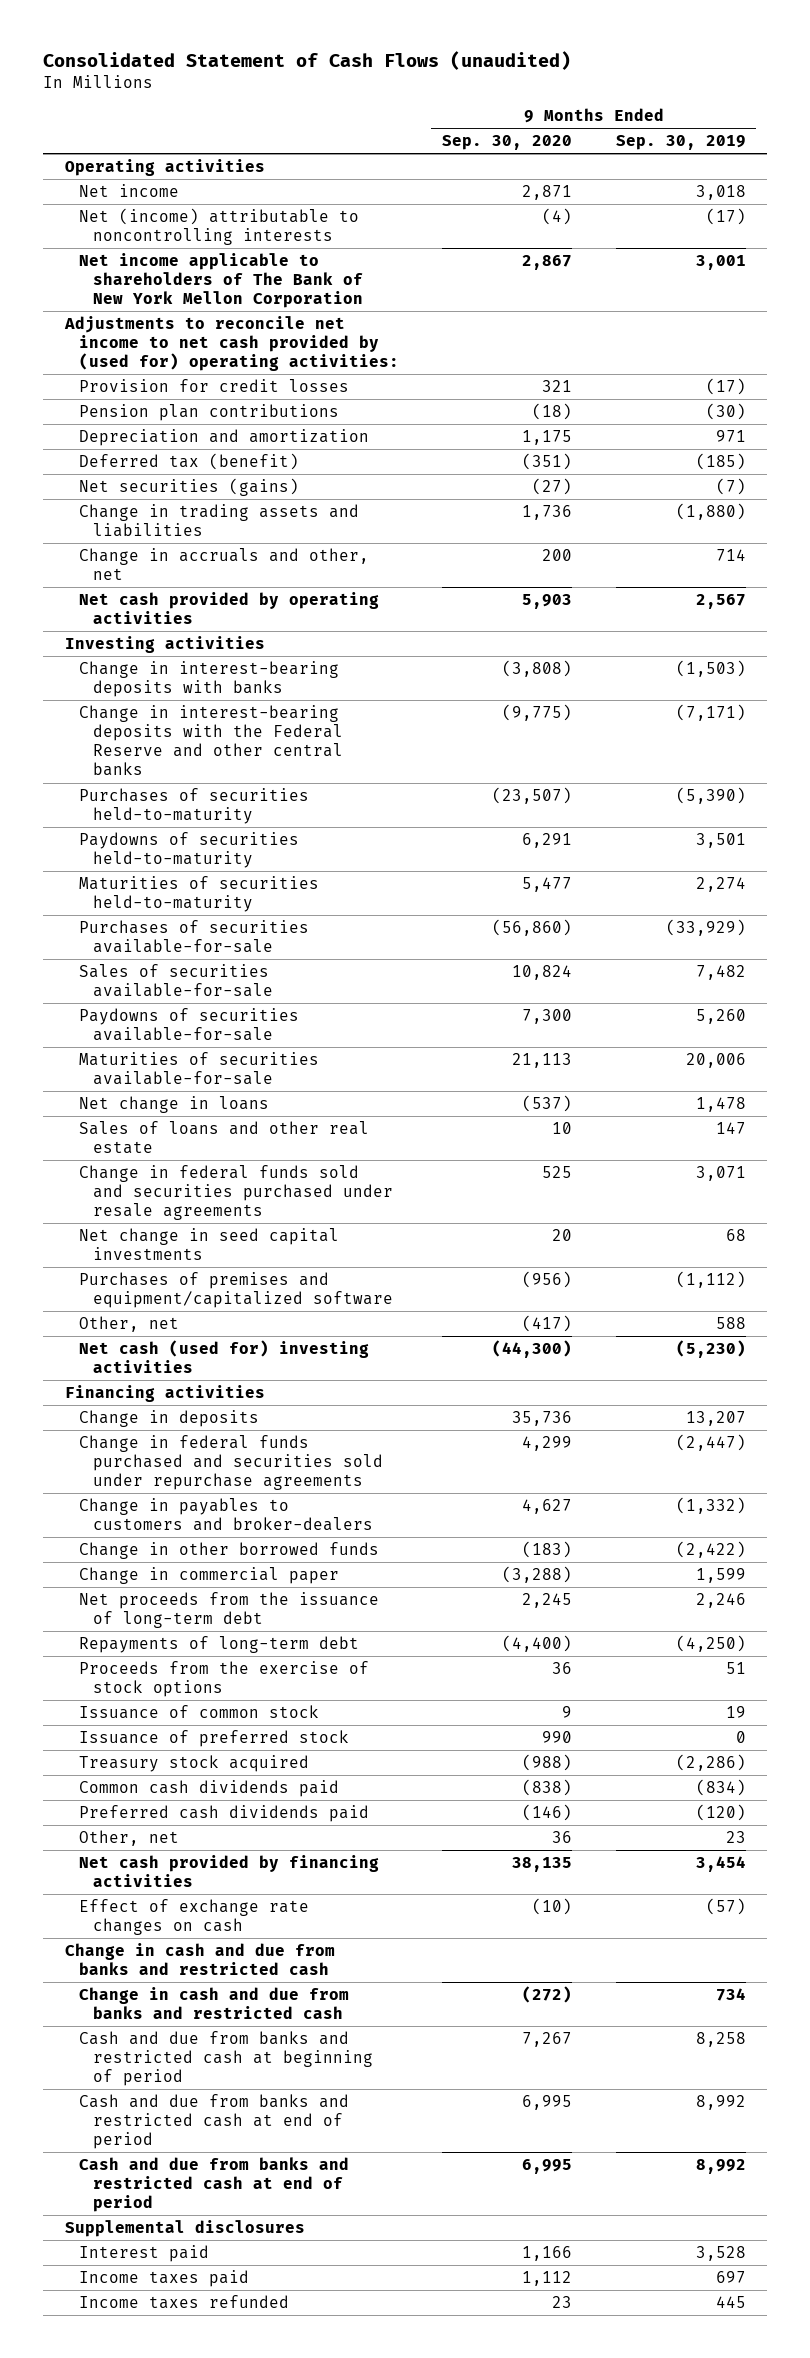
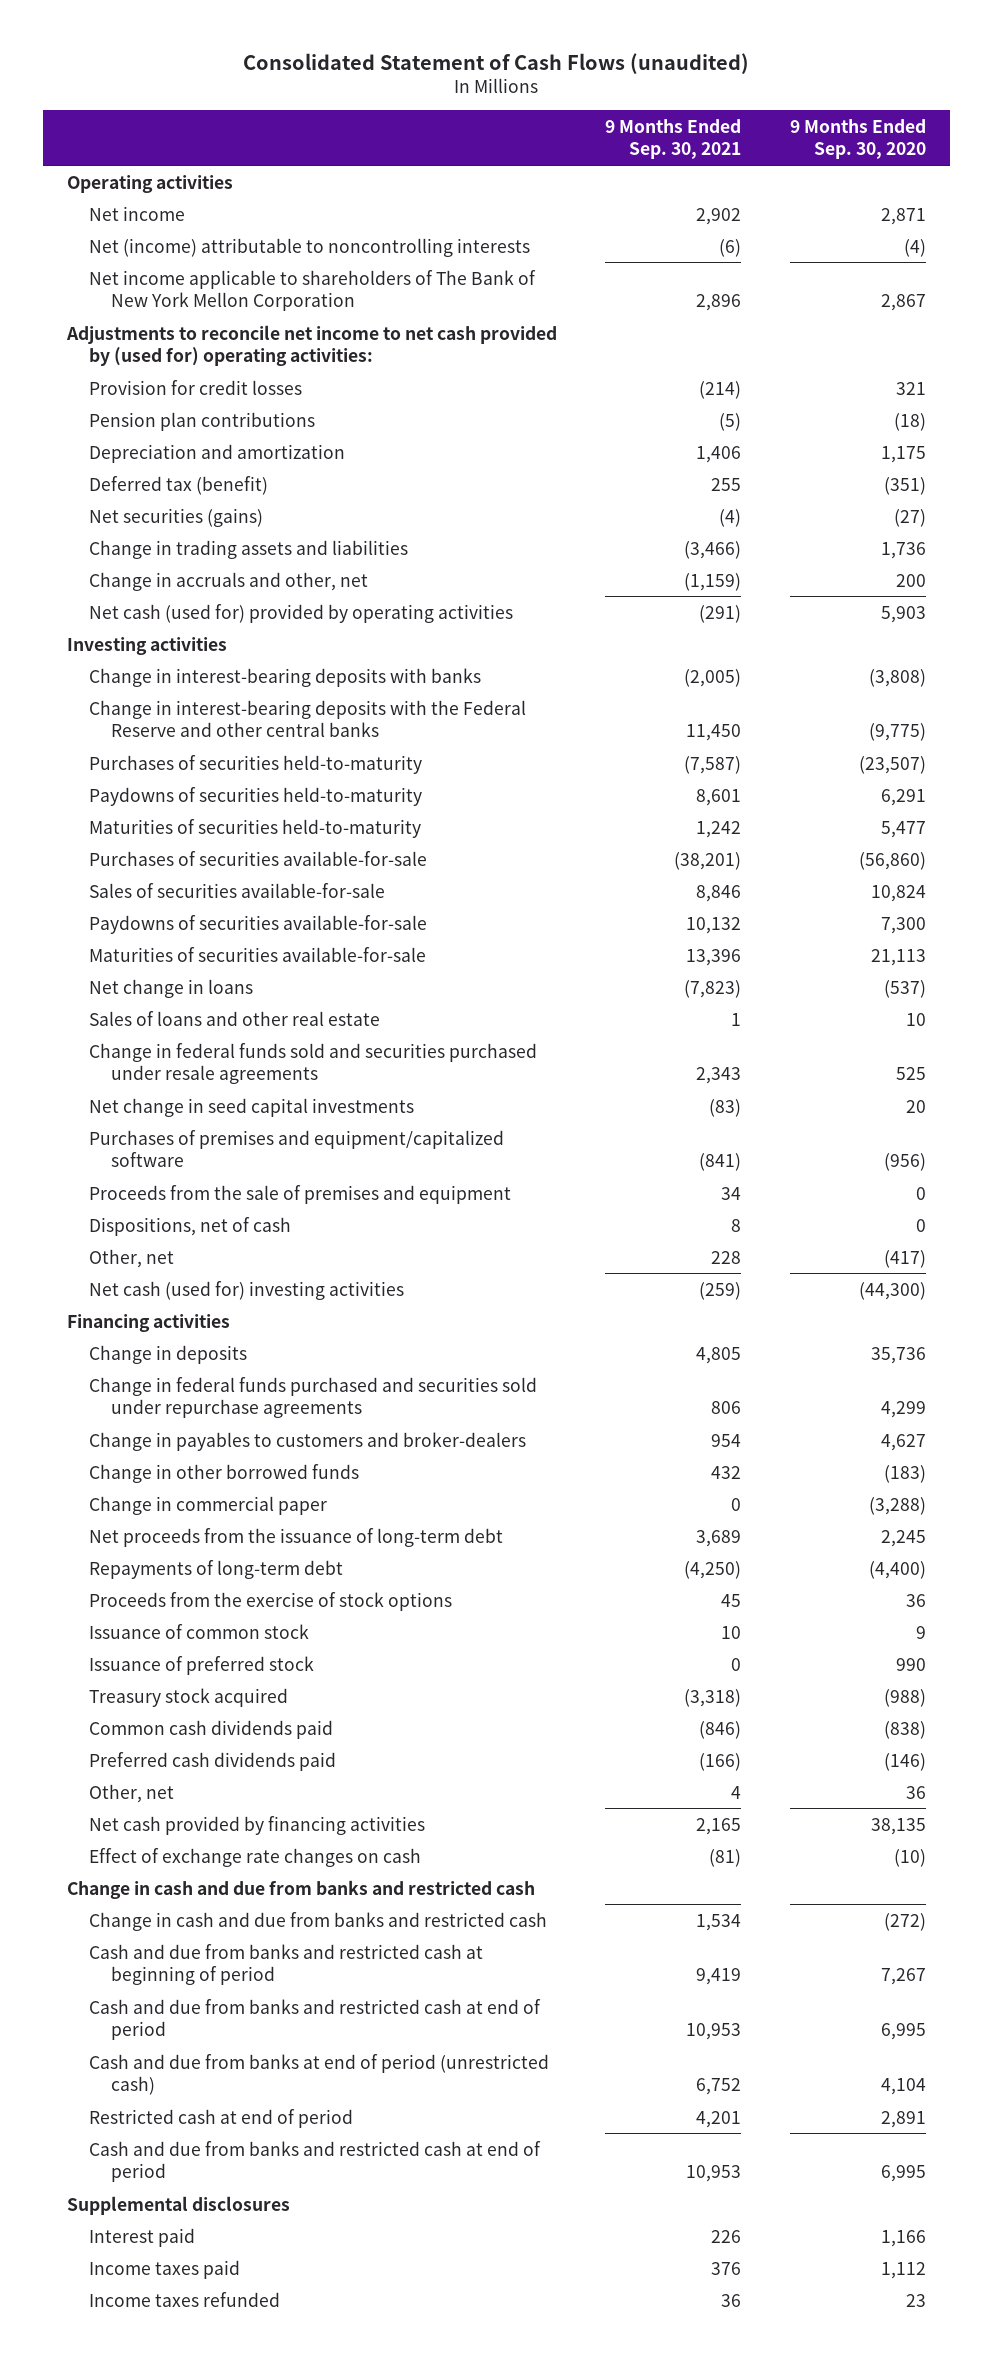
[615,135,746,151] Sep. 30, 2019 -> none
none -> [605,119,742,160] 9 Months Ended Sep. 30, 2021
[78,591,379,625] Net cash provided by operating activities -> [89,603,514,623] Net cash (used for) provided by operating activities
none -> [89,1184,512,1204] Proceeds from the sale of premises and equipment
none -> [89,1216,292,1236] Dispositions, net of cash
none -> [89,2053,550,2095] Cash and due from banks at end of period (unrestricted cash)
none -> [89,2108,354,2128] Restricted cash at end of period

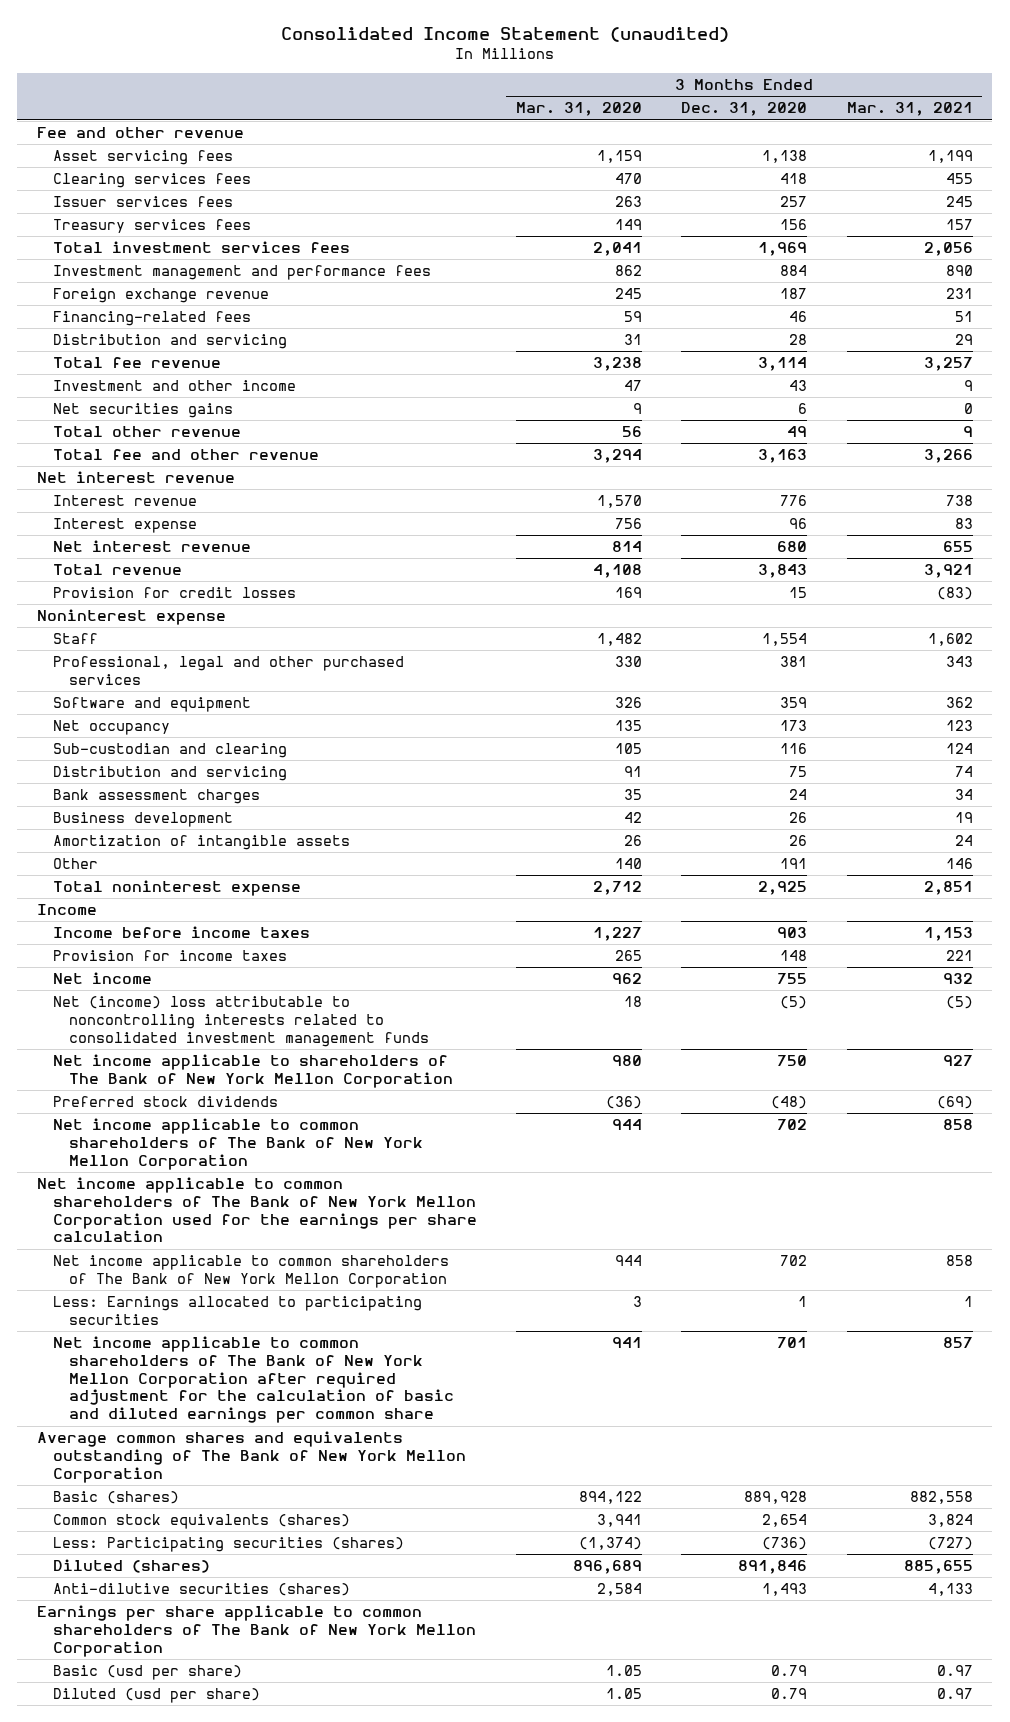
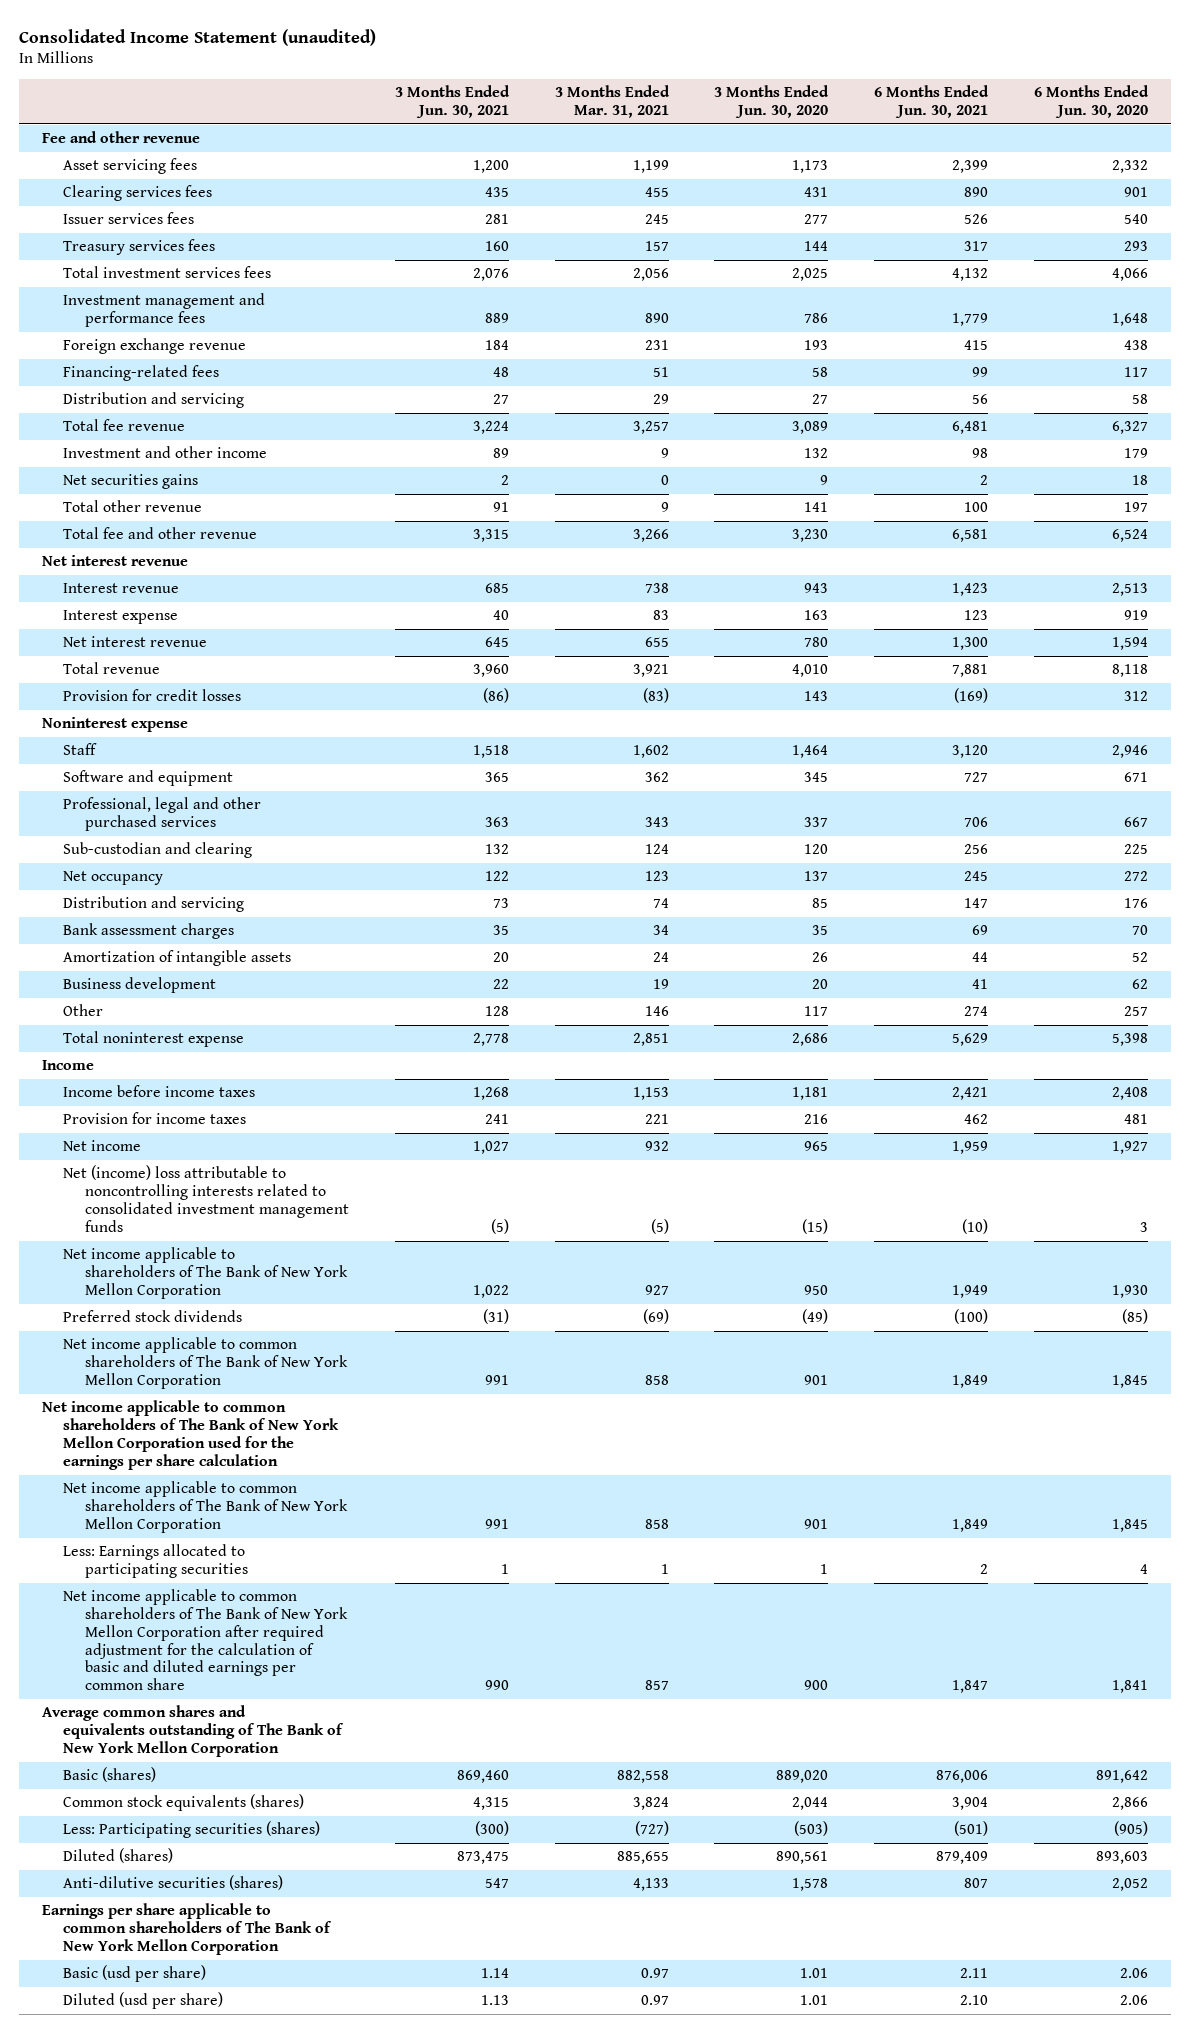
[516,102,643,117] Mar. 31, 2020 -> none
[681,102,808,117] Dec. 31, 2020 -> none
none -> [394,85,510,118] 3 Months Ended Jun. 30, 2021
none -> [714,85,830,118] 3 Months Ended Jun. 30, 2020
none -> [874,85,990,118] 6 Months Ended Jun. 30, 2021
none -> [1033,85,1149,118] 6 Months Ended Jun. 30, 2020
[53,656,405,685] Professional, legal and other purchased services -> [63,797,262,832] Professional, legal and other purchased services
[53,720,171,736] Net occupancy -> [63,871,164,886] Net occupancy
[53,812,234,828] Business development -> [63,977,217,994] Business development

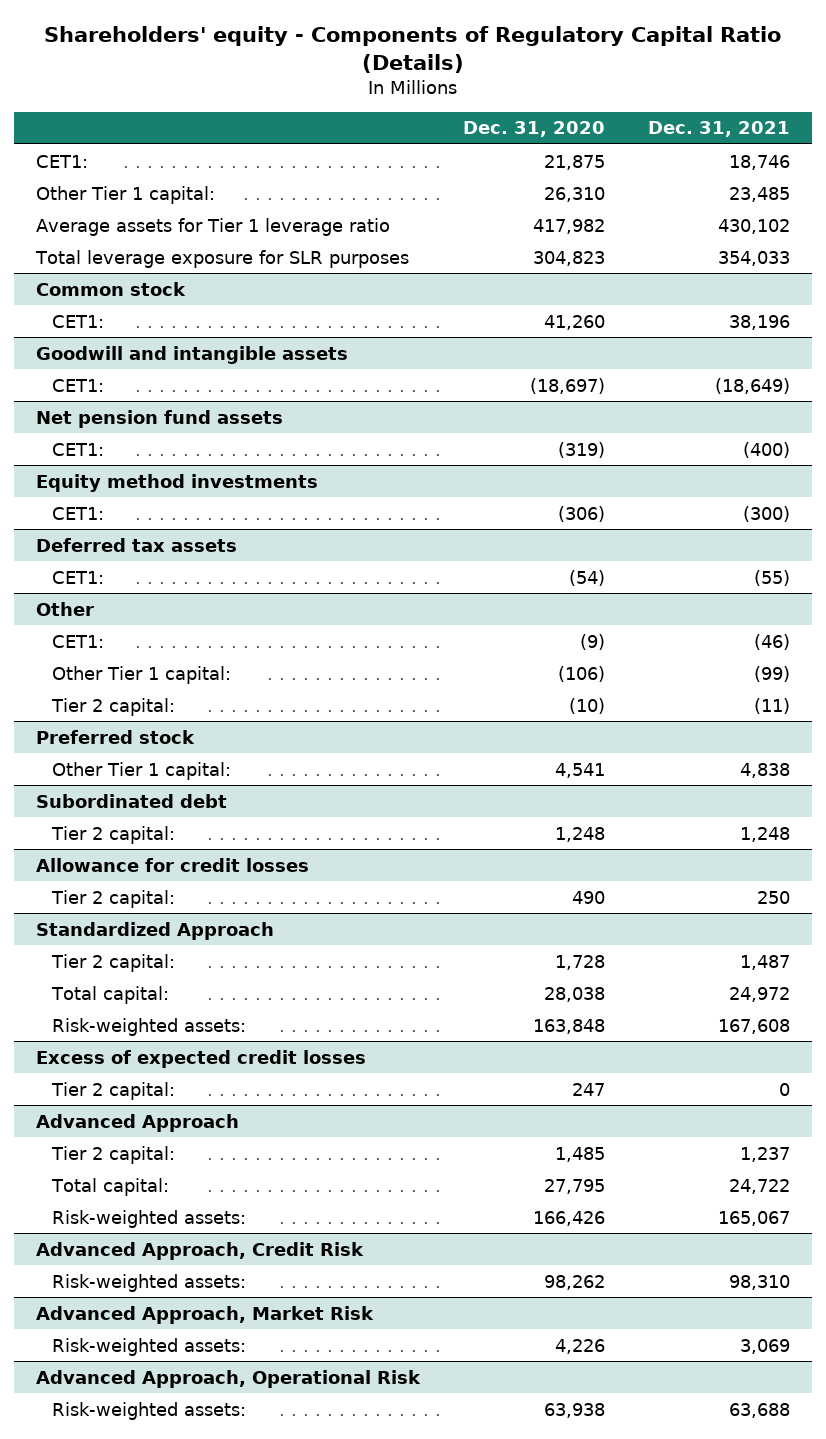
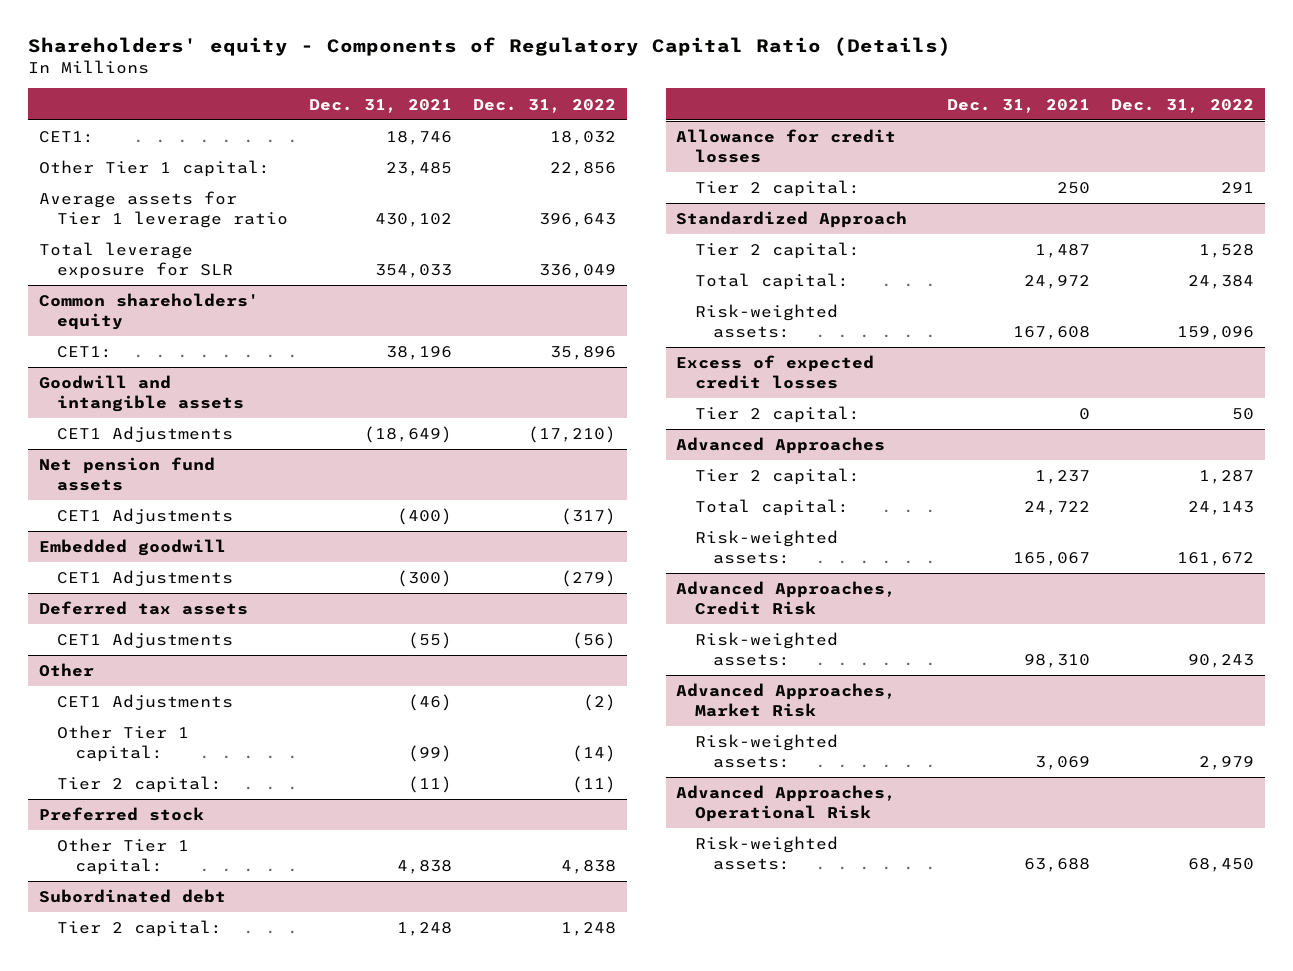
[462,121,605,138] Dec. 31, 2020 -> none
none -> [473,98,617,113] Dec. 31, 2022
[34,249,409,268] Total leverage exposure for SLR purposes -> [38,242,233,279] Total leverage exposure for SLR
[35,281,186,296] Common stock -> [38,293,259,330] Common shareholders' equity
[51,378,104,392] CET1: -> [56,426,233,444] CET1 Adjustments
[35,473,318,492] Equity method investments -> none
[51,442,104,456] CET1: -> [56,508,233,526] CET1 Adjustments
none -> [38,539,226,557] Embedded goodwill
[51,506,104,520] CET1: -> [56,570,233,588] CET1 Adjustments
[51,570,104,584] CET1: -> [56,632,233,650] CET1 Adjustments
[51,634,104,648] CET1: -> [56,694,233,712] CET1 Adjustments
[35,1113,239,1132] Advanced Approach -> [676,437,886,455] Advanced Approaches
[35,1241,364,1260] Advanced Approach, Credit Risk -> [676,581,897,615] Advanced Approaches, Credit Risk
[35,1305,374,1324] Advanced Approach, Market Risk -> [676,683,897,717] Advanced Approaches, Market Risk
[35,1369,421,1388] Advanced Approach, Operational Risk -> [676,785,897,822] Advanced Approaches, Operational Risk

